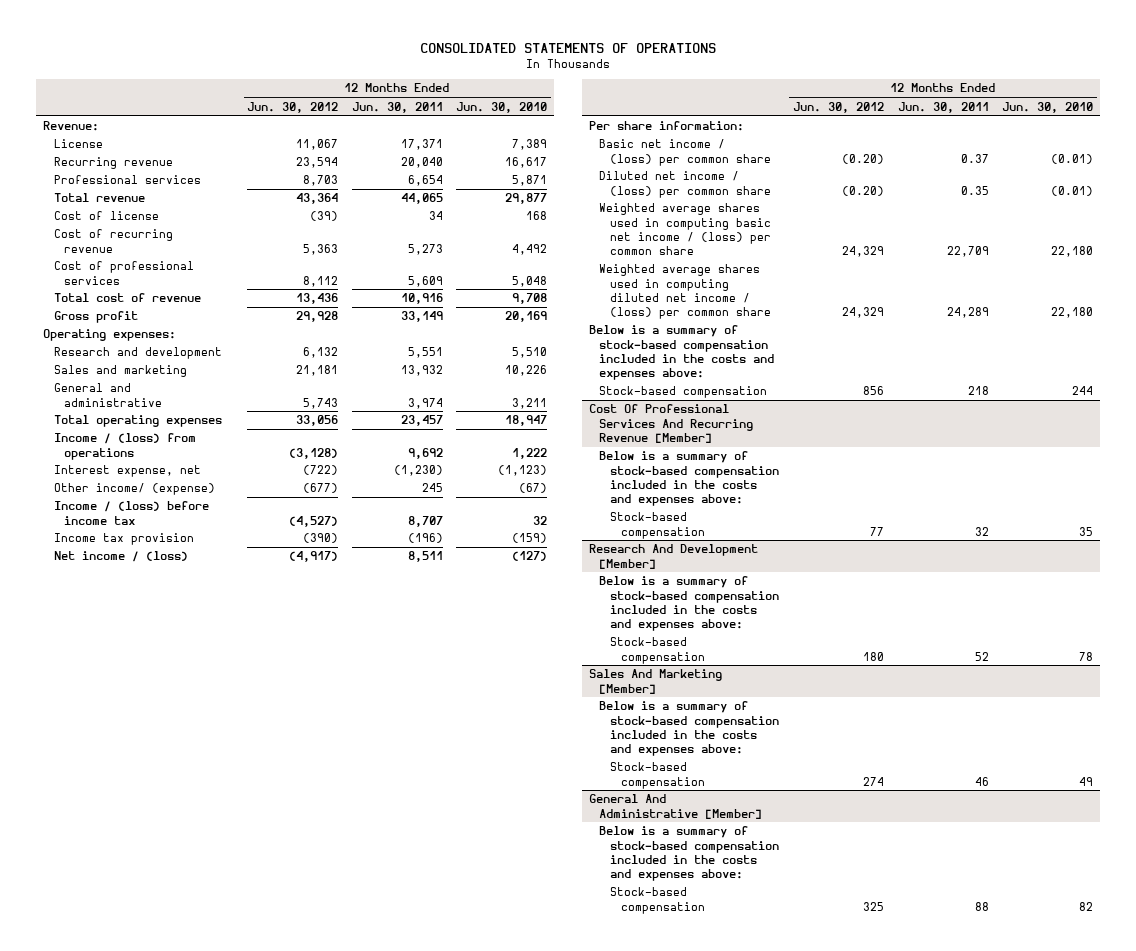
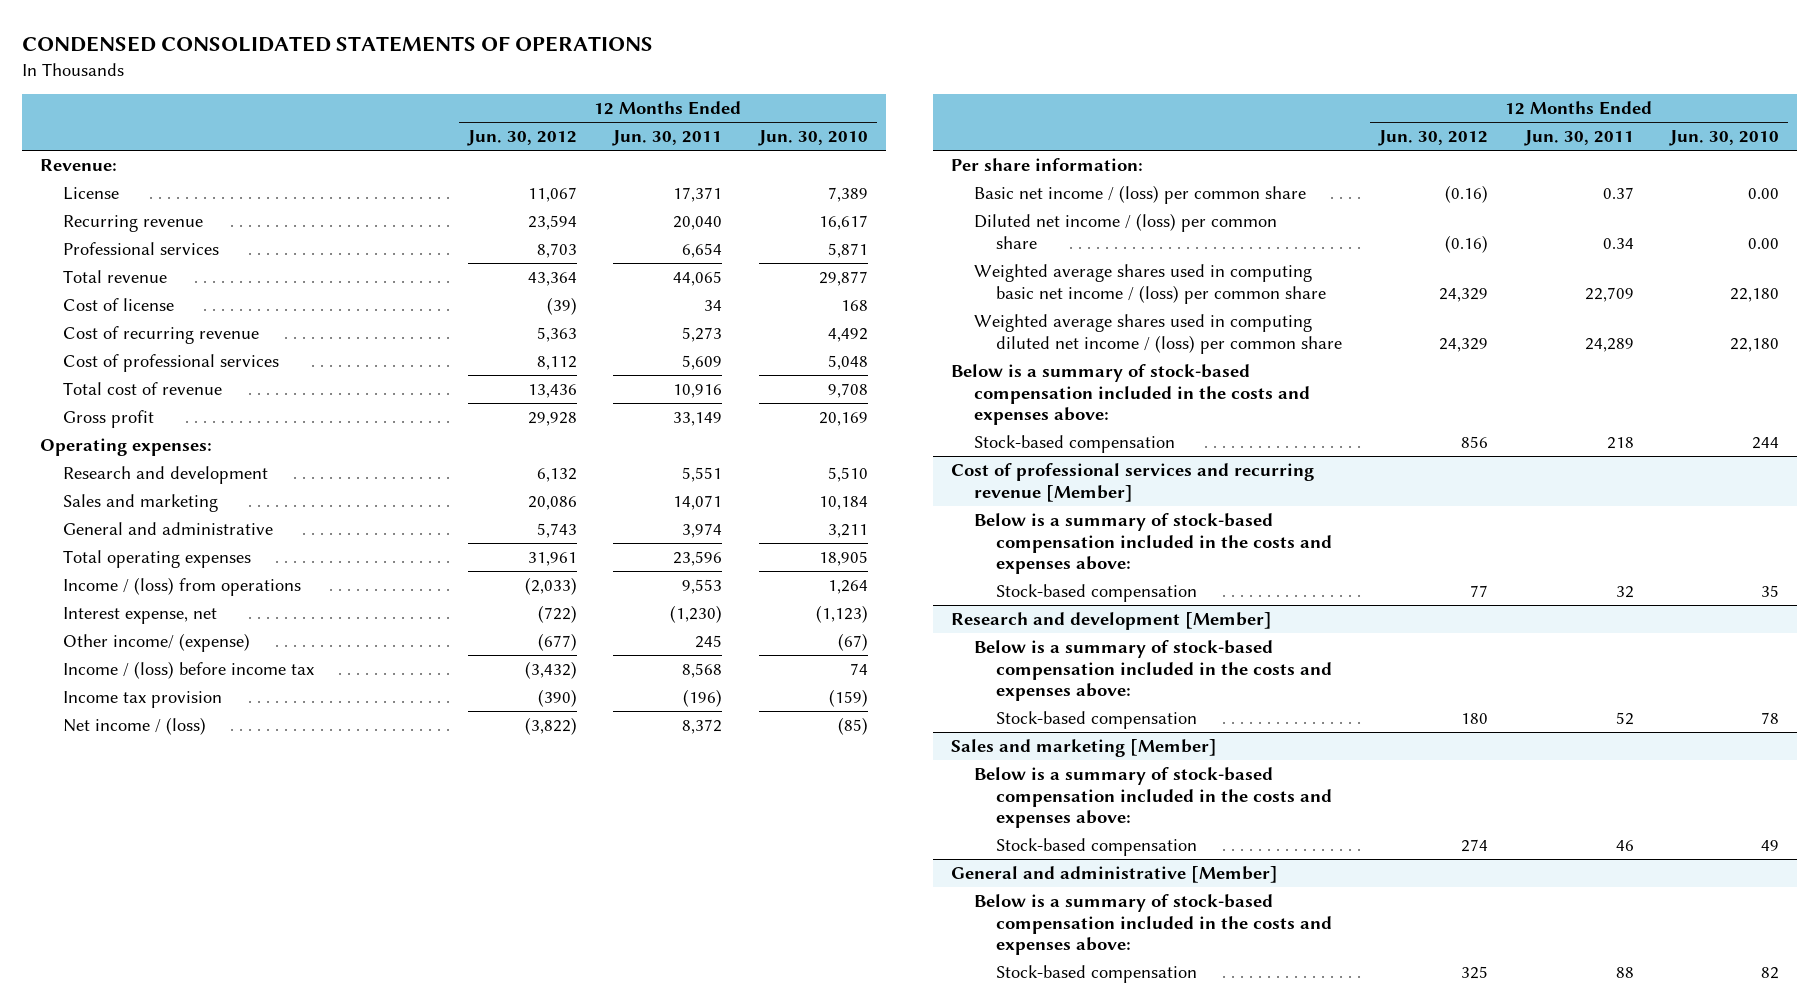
[420,43,717,54] CONSOLIDATED STATEMENTS OF OPERATIONS -> [21,35,653,52] CONDENSED CONSOLIDATED STATEMENTS OF OPERATIONS
[296,365,339,377] 21,181 -> [527,496,577,511] 20,086
[400,365,443,377] 13,932 -> [673,495,723,511] 14,071
[505,365,548,377] 10,226 -> [819,496,869,511] 10,184
[296,415,339,427] 33,056 -> [527,552,577,567] 31,961
[400,415,443,427] 23,457 -> [673,551,723,567] 23,596
[505,415,548,427] 18,947 -> [819,551,869,567] 18,905
[289,447,339,459] (3,128) -> [524,577,577,596] (2,033)
[407,447,443,459] 9,692 -> [682,579,723,595] 9,553
[512,447,548,459] 1,222 -> [828,580,869,595] 1,264
[289,515,339,527] (4,527) -> [524,661,577,680] (3,432)
[407,515,443,527] 8,707 -> [682,663,723,679] 8,568
[533,515,548,525] 32 -> [850,663,869,676] 74
[289,551,339,563] (4,917) -> [524,717,577,736] (3,822)
[407,551,443,563] 8,511 -> [682,719,723,735] 8,372
[512,551,548,562] (127) -> [838,717,869,736] (85)
[841,153,884,164] (0.20) -> [1445,185,1489,204] (0.16)
[1051,153,1094,164] (0.01) -> [1748,188,1780,200] 0.00
[841,185,884,196] (0.20) -> [1445,234,1489,253] (0.16)
[960,185,989,195] 0.35 -> [1602,237,1634,249] 0.34
[1051,185,1094,196] (0.01) -> [1748,237,1780,249] 0.00
[588,404,754,443] Cost Of Professional Services And Recurring Revenue [Member] -> [951,463,1315,502] Cost of professional services and recurring revenue [Member]
[588,544,758,569] Research And Development [Member] -> [951,612,1273,631] Research and development [Member]
[588,669,722,694] Sales And Marketing [Member] -> [951,739,1218,758] Sales and marketing [Member]
[588,794,763,819] General And Administrative [Member] -> [951,866,1279,884] General and administrative [Member]

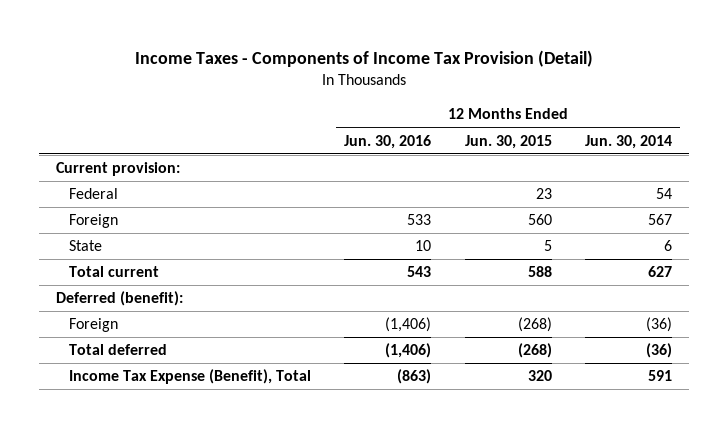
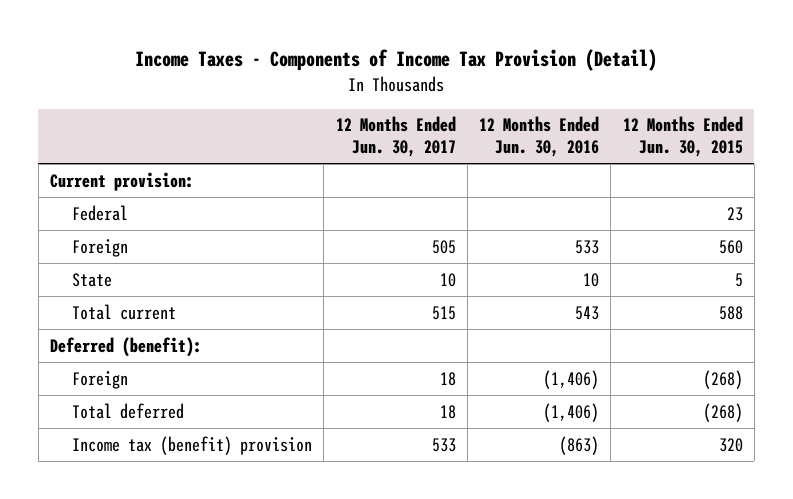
[585,134,673,149] Jun. 30, 2014 -> none
none -> [335,116,456,157] 12 Months Ended Jun. 30, 2017
[69,369,312,385] Income Tax Expense (Benefit), Total -> [72,435,313,455] Income tax (benefit) provision

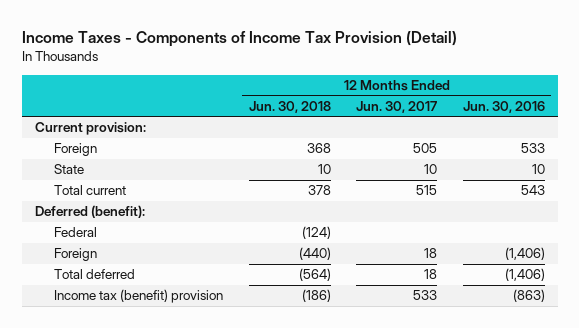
[622,116,743,157] 12 Months Ended Jun. 30, 2015 -> none
none -> [248,100,331,113] Jun. 30, 2018
[72,204,129,221] Federal -> [54,227,98,238] Federal

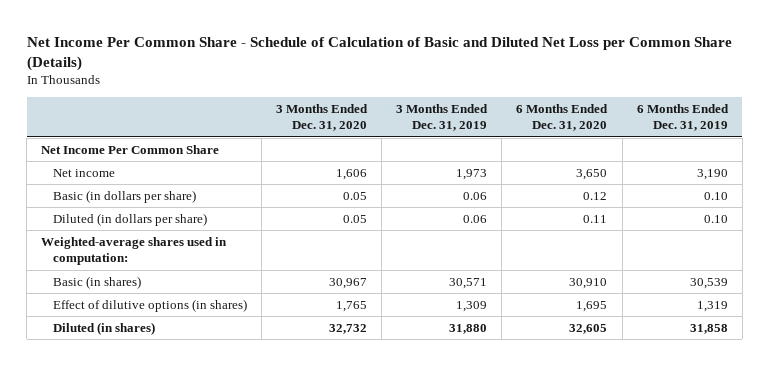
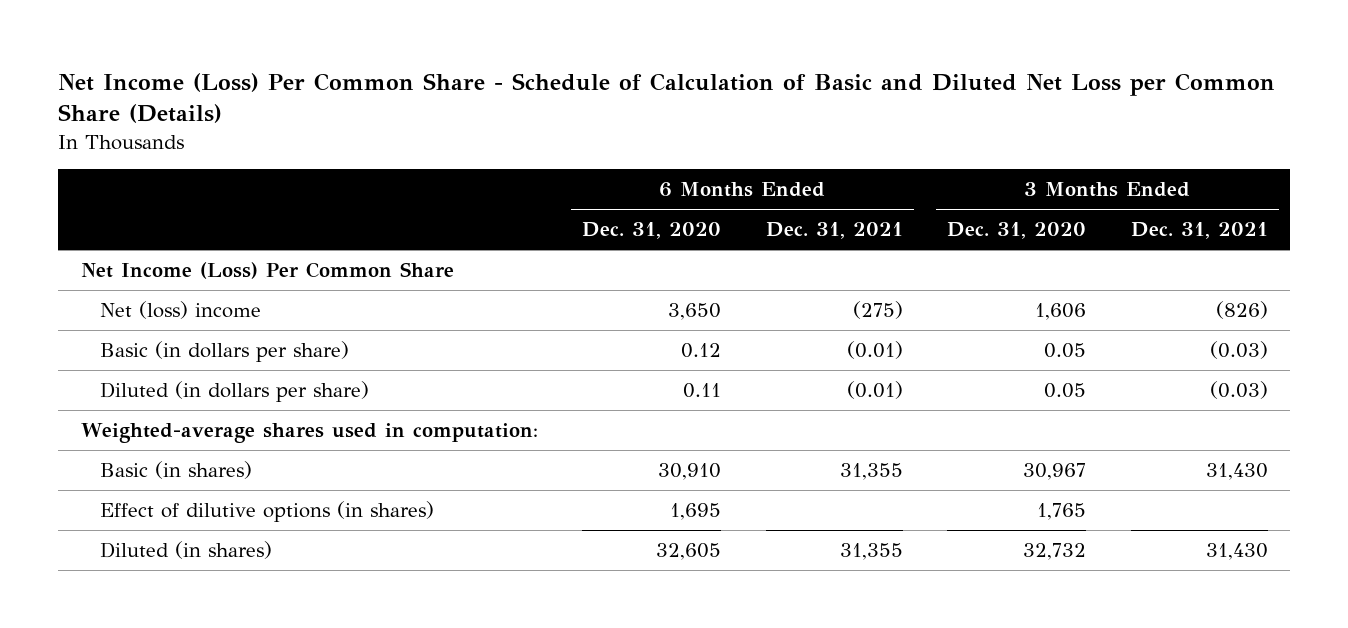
[26,36,732,71] Net Income Per Common Share - Schedule of Calculation of Basic and Diluted Net Loss per Common Share (Details) -> [58,72,1276,124] Net Income (Loss) Per Common Share - Schedule of Calculation of Basic and Diluted Net Loss per Common Share (Details)
[396,103,489,132] 3 Months Ended Dec. 31, 2019 -> none
[636,103,729,132] 6 Months Ended Dec. 31, 2019 -> none
none -> [765,222,903,240] Dec. 31, 2021
none -> [1130,222,1268,240] Dec. 31, 2021
[41,144,220,154] Net Income Per Common Share -> [80,262,454,280] Net Income (Loss) Per Common Share
[52,168,115,177] Net income -> [99,301,261,320] Net (loss) income

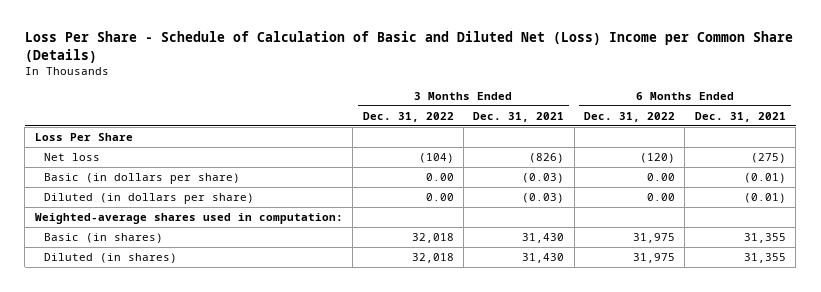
[58,72,1276,124] Net Income (Loss) Per Common Share - Schedule of Calculation of Basic and Diluted Net Loss per Common Share (Details) -> [24,31,793,63] Loss Per Share - Schedule of Calculation of Basic and Diluted Net (Loss) Income per Common Share (Details)
[582,222,722,240] Dec. 31, 2020 -> none
[947,222,1087,240] Dec. 31, 2020 -> none
none -> [362,111,454,122] Dec. 31, 2022
none -> [583,111,675,122] Dec. 31, 2022
[80,262,454,280] Net Income (Loss) Per Common Share -> [34,132,133,141] Loss Per Share
[99,301,261,320] Net (loss) income -> [43,152,100,161] Net loss
[99,501,434,523] Effect of dilutive options (in shares) -> none

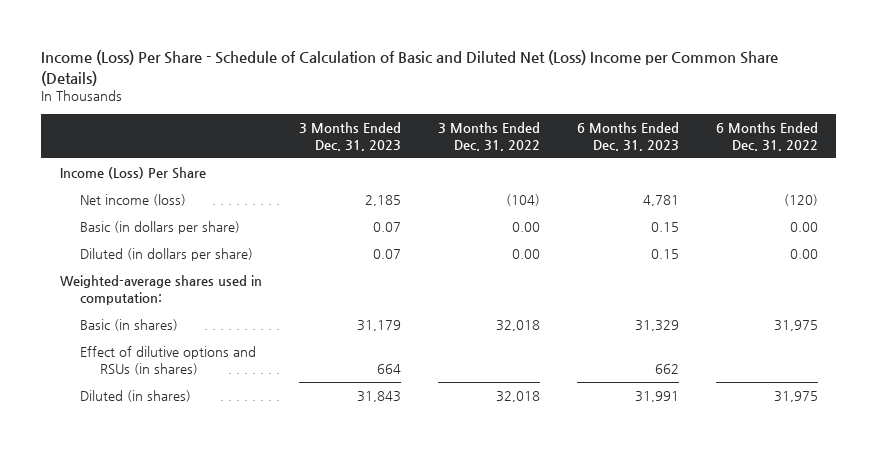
[24,31,793,63] Loss Per Share - Schedule of Calculation of Basic and Diluted Net (Loss) Income per Common Share (Details) -> [41,50,779,86] Income (Loss) Per Share - Schedule of Calculation of Basic and Diluted Net (Loss) Income per Common Share (Details)
[473,111,565,122] Dec. 31, 2021 -> none
[694,111,786,122] Dec. 31, 2021 -> none
none -> [298,121,401,151] 3 Months Ended Dec. 31, 2023
none -> [576,121,679,151] 6 Months Ended Dec. 31, 2023
[34,132,133,141] Loss Per Share -> [59,167,206,180] Income (Loss) Per Share
[43,152,100,161] Net loss -> [79,194,186,207] Net income (loss)
none -> [79,346,256,376] Effect of dilutive options and RSUs (in shares)

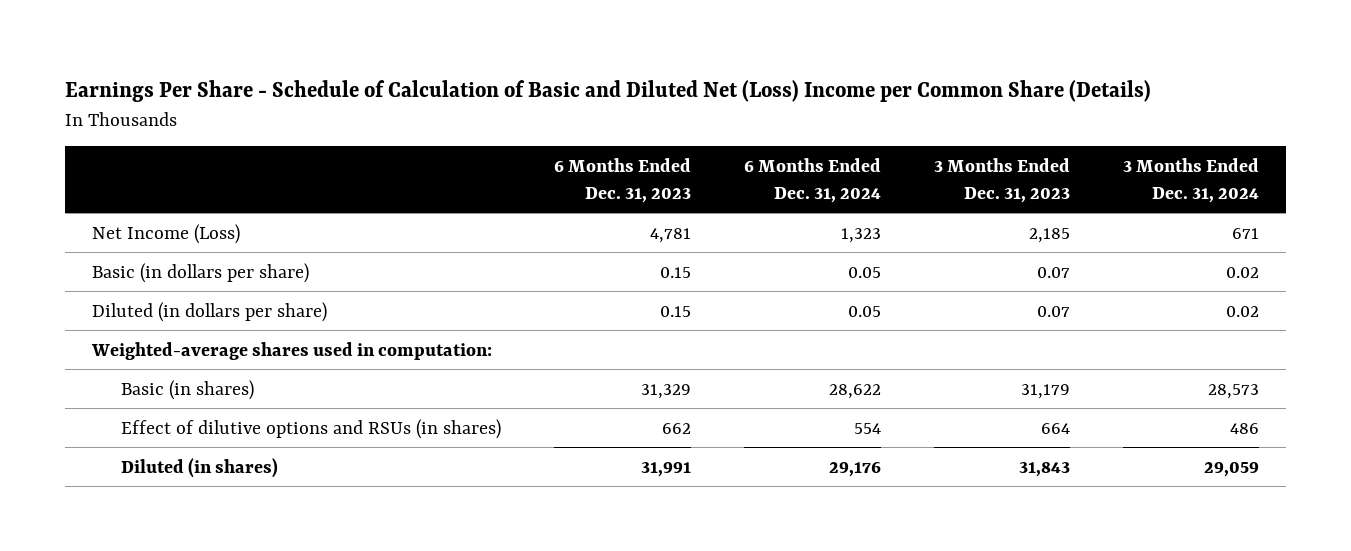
[41,50,779,86] Income (Loss) Per Share - Schedule of Calculation of Basic and Diluted Net (Loss) Income per Common Share (Details) -> [65,80,1152,103] Earnings Per Share - Schedule of Calculation of Basic and Diluted Net (Loss) Income per Common Share (Details)
[437,121,540,151] 3 Months Ended Dec. 31, 2022 -> none
[715,121,818,151] 6 Months Ended Dec. 31, 2022 -> none
none -> [743,157,881,203] 6 Months Ended Dec. 31, 2024
none -> [1123,157,1260,203] 3 Months Ended Dec. 31, 2024
[59,167,206,180] Income (Loss) Per Share -> none
[79,194,186,207] Net income (loss) -> [91,223,240,244] Net Income (Loss)

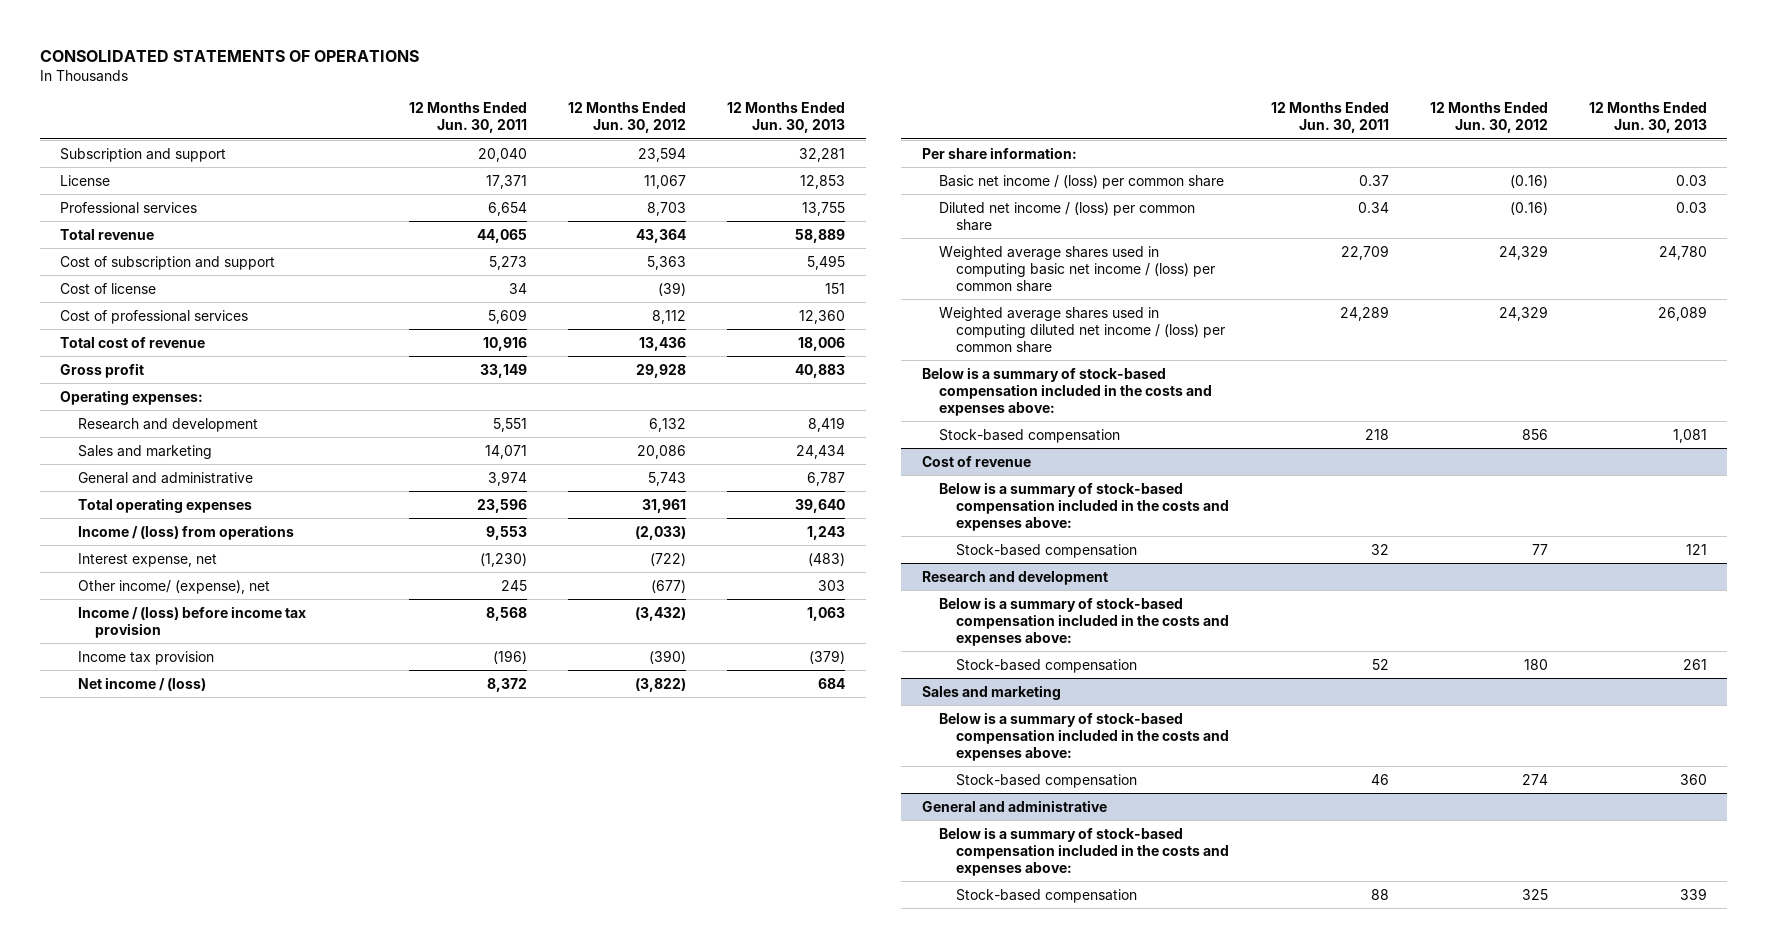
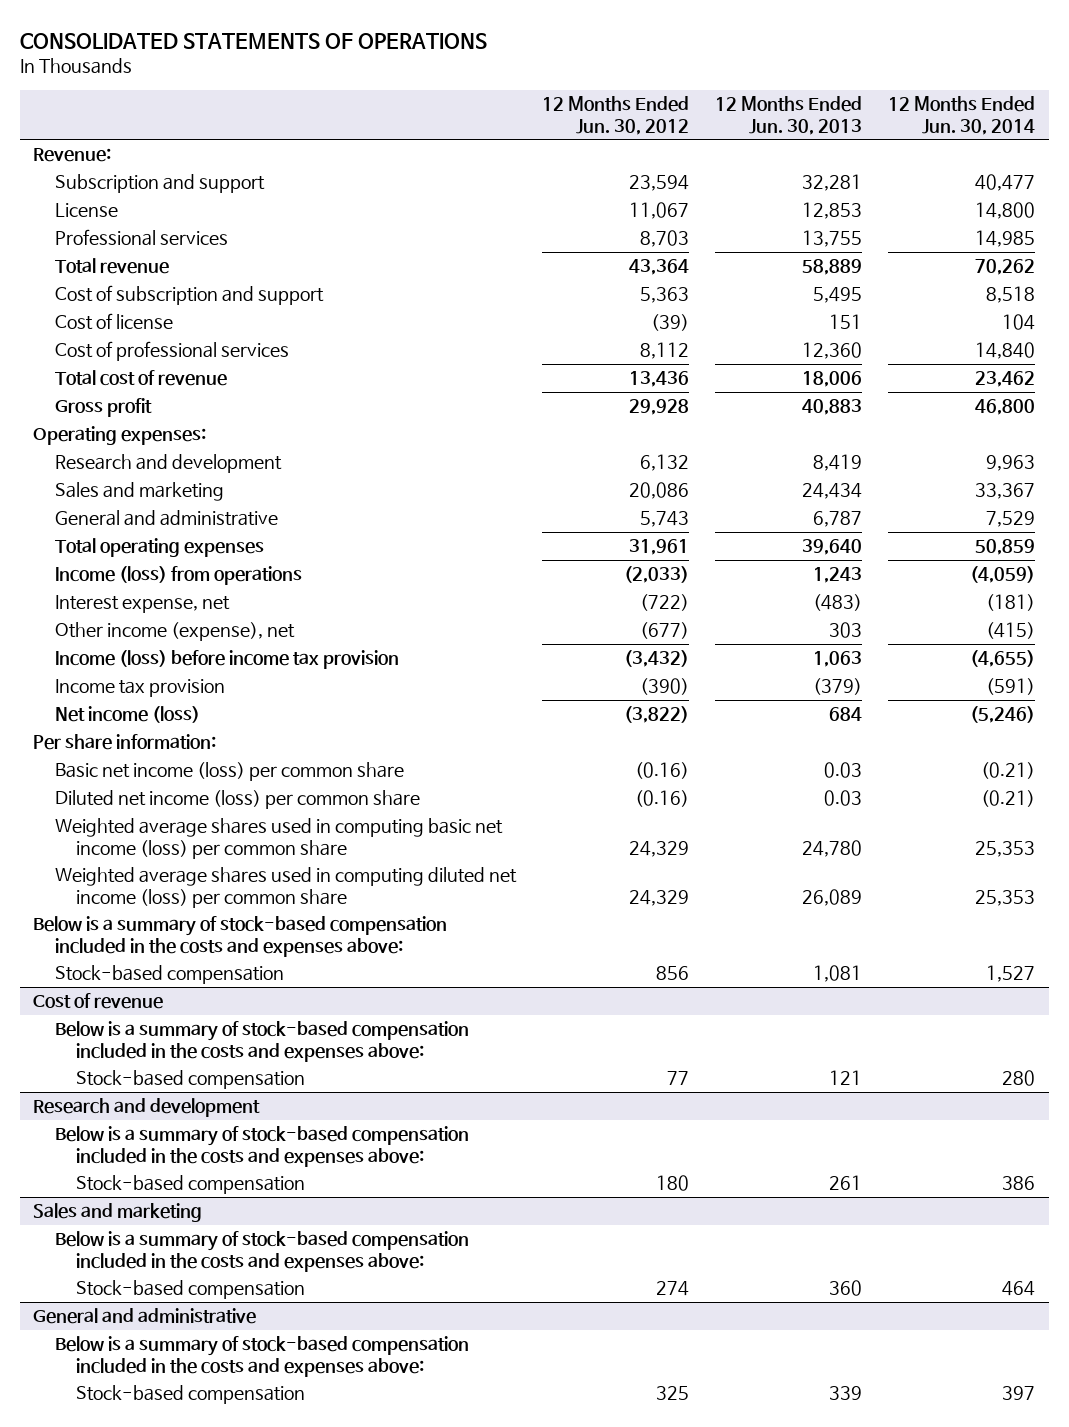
[409,102,528,134] 12 Months Ended Jun. 30, 2011 -> none
none -> [888,96,1036,135] 12 Months Ended Jun. 30, 2014
none -> [33,148,112,163] Revenue:
[77,524,294,540] Income / (loss) from operations -> [54,566,302,586] Income (loss) from operations
[77,579,270,594] Other income/ (expense), net -> [54,622,295,642] Other income (expense), net
[77,605,306,638] Income / (loss) before income tax provision -> [54,650,399,670] Income (loss) before income tax provision
[77,676,206,691] Net income / (loss) -> [54,706,200,724] Net income (loss)
[939,174,1225,189] Basic net income / (loss) per common share -> [54,762,404,782] Basic net income (loss) per common share
[939,201,1196,231] Diluted net income / (loss) per common share -> [54,790,420,810] Diluted net income (loss) per common share
[939,245,1216,292] Weighted average shares used in computing basic net income / (loss) per common share -> [54,818,503,859] Weighted average shares used in computing basic net income (loss) per common share
[939,306,1226,353] Weighted average shares used in computing diluted net income / (loss) per common share -> [54,867,517,908] Weighted average shares used in computing diluted net income (loss) per common share

